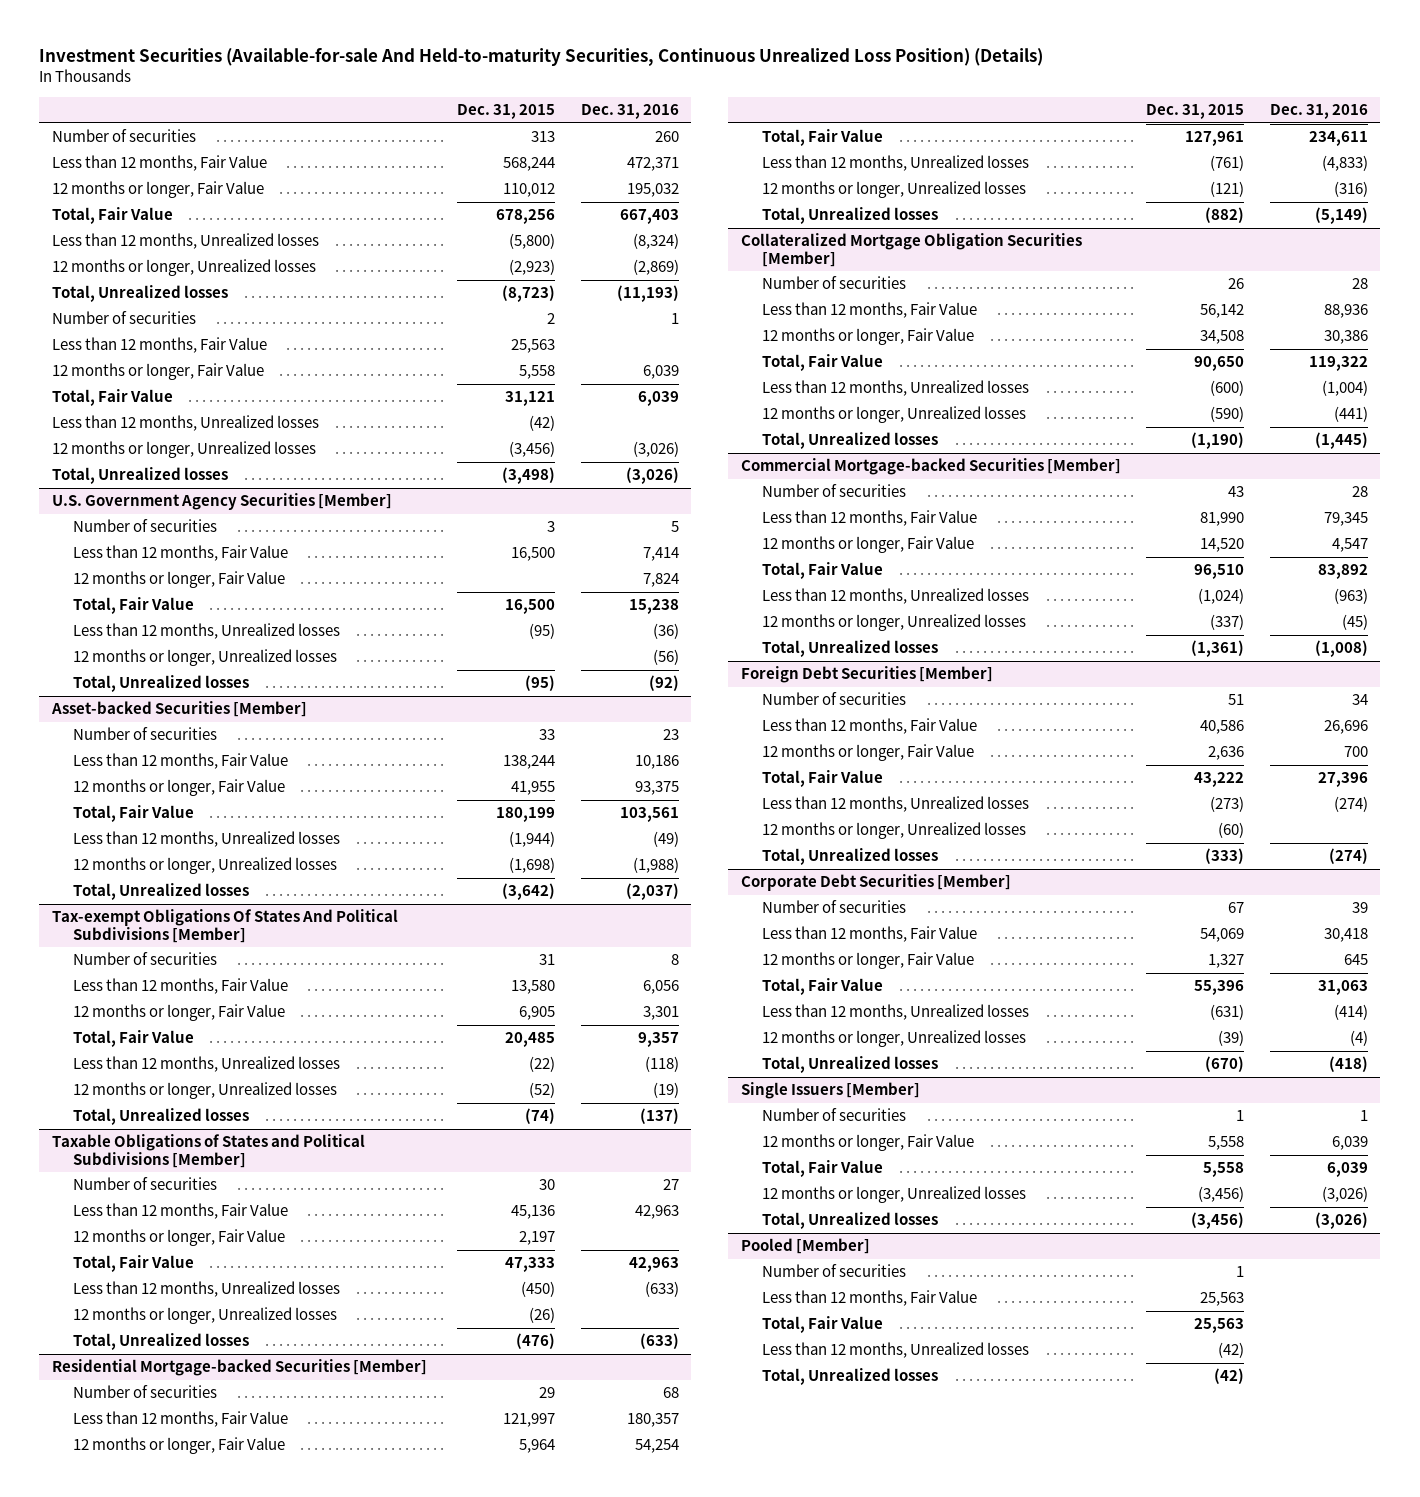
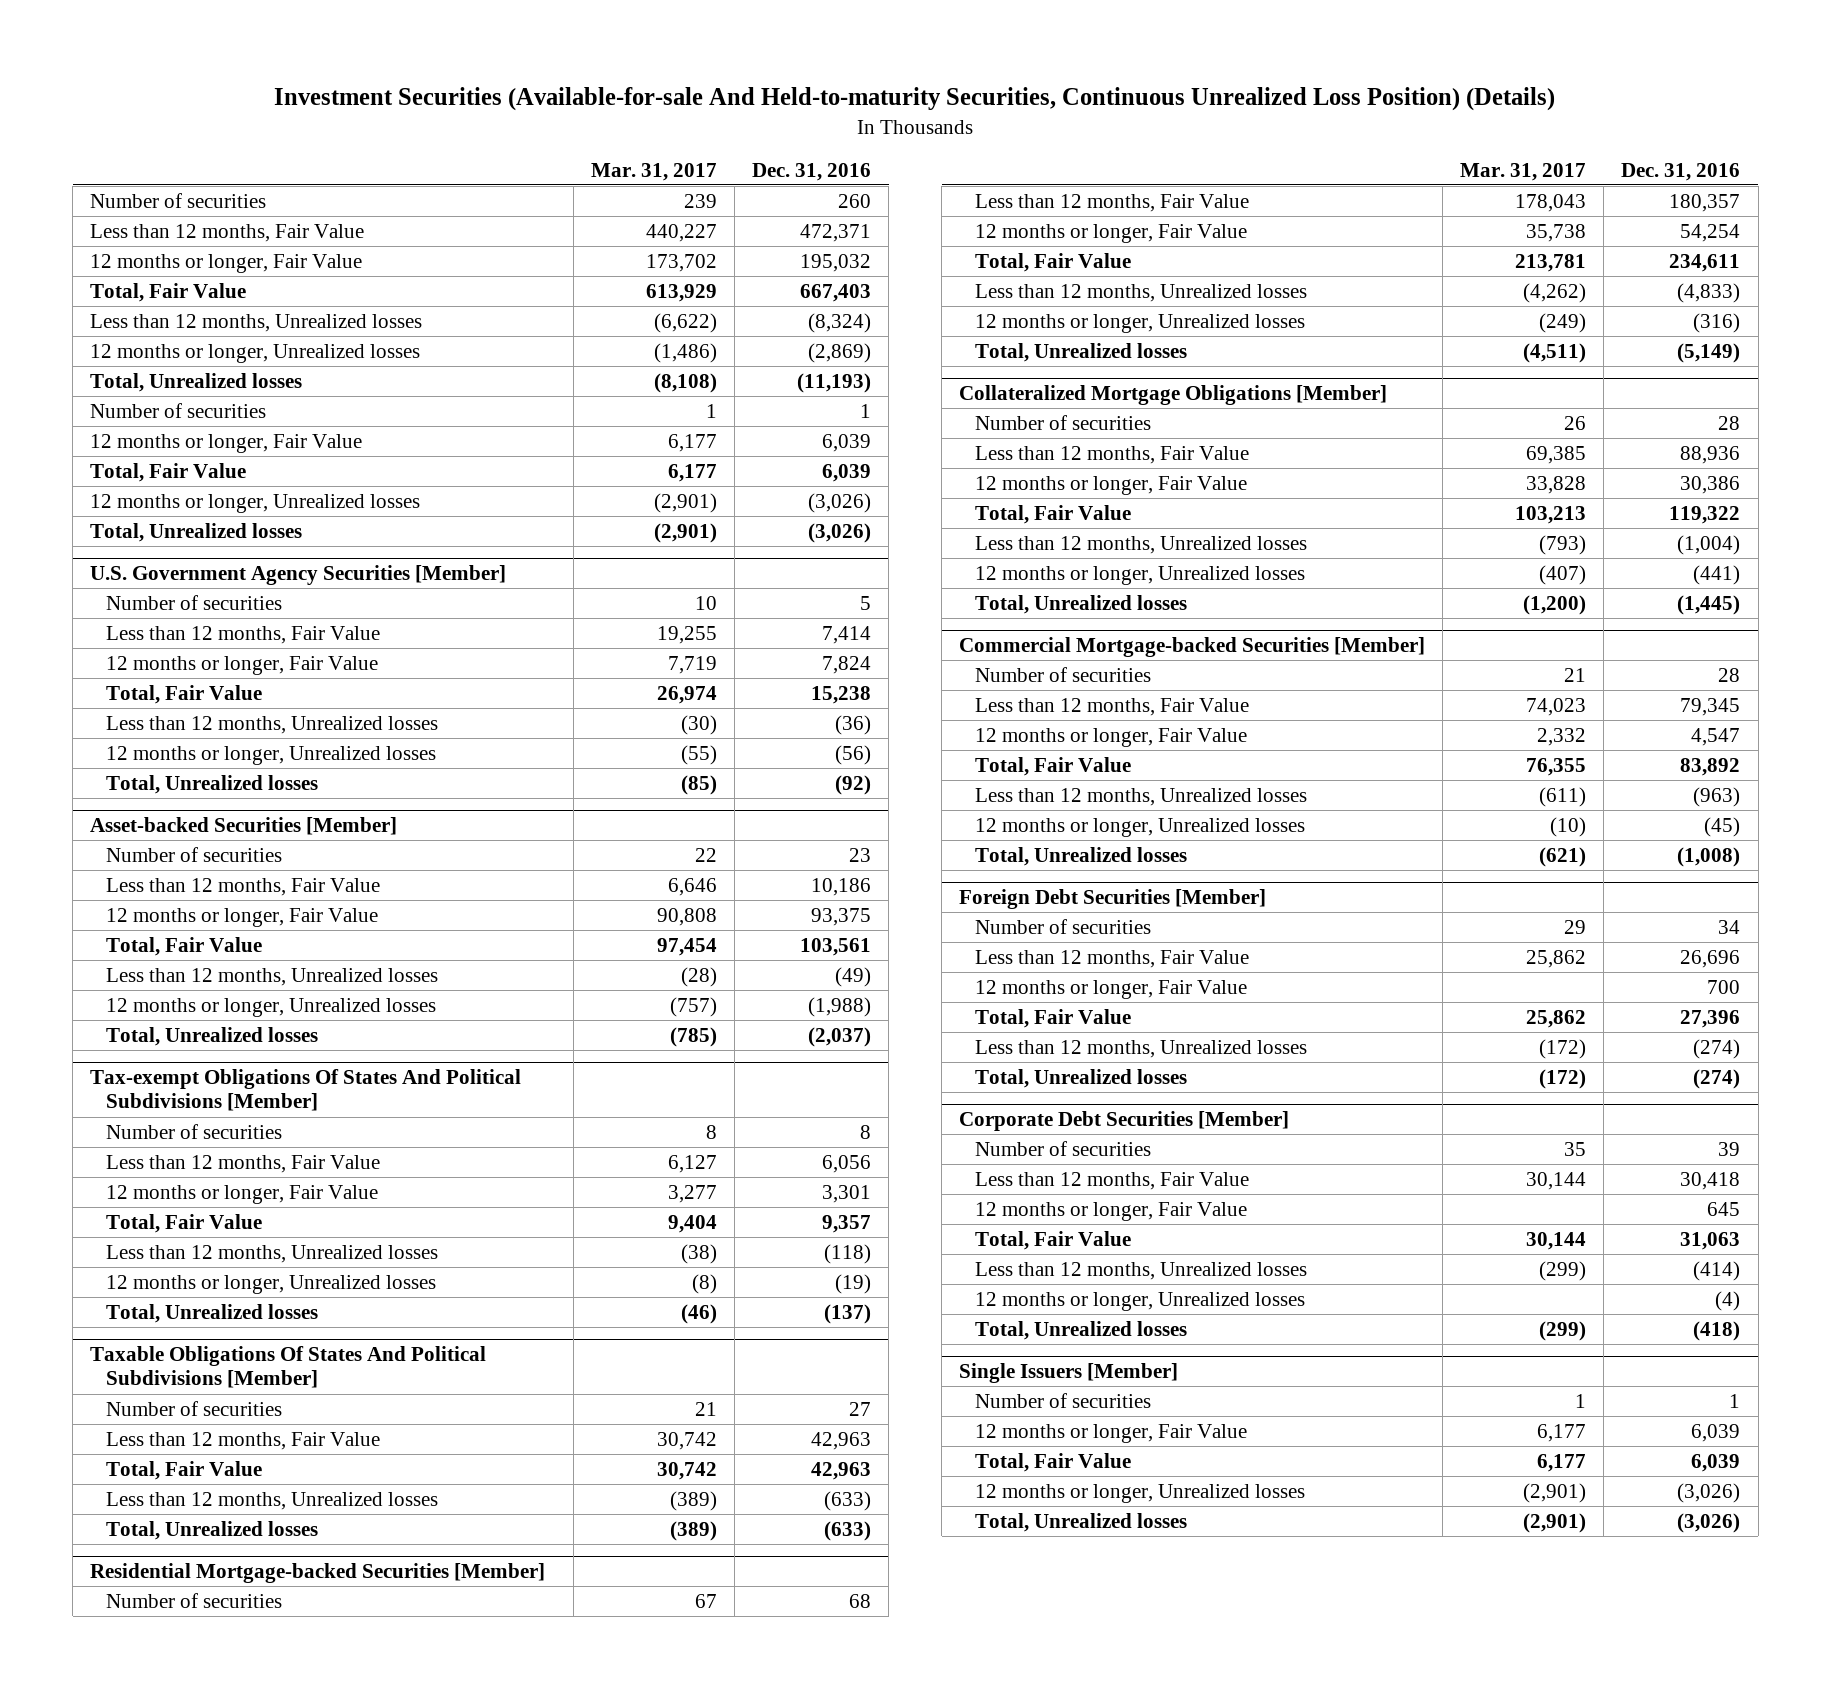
[457,104,556,120] Dec. 31, 2015 -> none
none -> [591,162,718,181] Mar. 31, 2017
[51,337,267,354] Less than 12 months, Fair Value -> none
[51,415,319,432] Less than 12 months, Unrealized losses -> none
[51,1134,365,1168] Taxable Obligations of States and Political Subdivisions [Member] -> [90,1346,487,1389] Taxable Obligations Of States And Political Subdivisions [Member]
[72,1229,285,1247] 12 months or longer, Fair Value -> none
[72,1307,337,1325] 12 months or longer, Unrealized losses -> none
[740,233,1082,267] Collateralized Mortgage Obligation Securities [Member] -> [959,385,1388,406] Collateralized Mortgage Obligations [Member]
[761,822,1026,840] 12 months or longer, Unrealized losses -> none
[740,1238,870,1255] Pooled [Member] -> none
[761,1264,906,1278] Number of securities -> none
[761,1290,977,1307] Less than 12 months, Fair Value -> none
[761,1316,883,1334] Total, Fair Value -> none
[761,1342,1029,1359] Less than 12 months, Unrealized losses -> none
[761,1368,938,1386] Total, Unrealized losses -> none

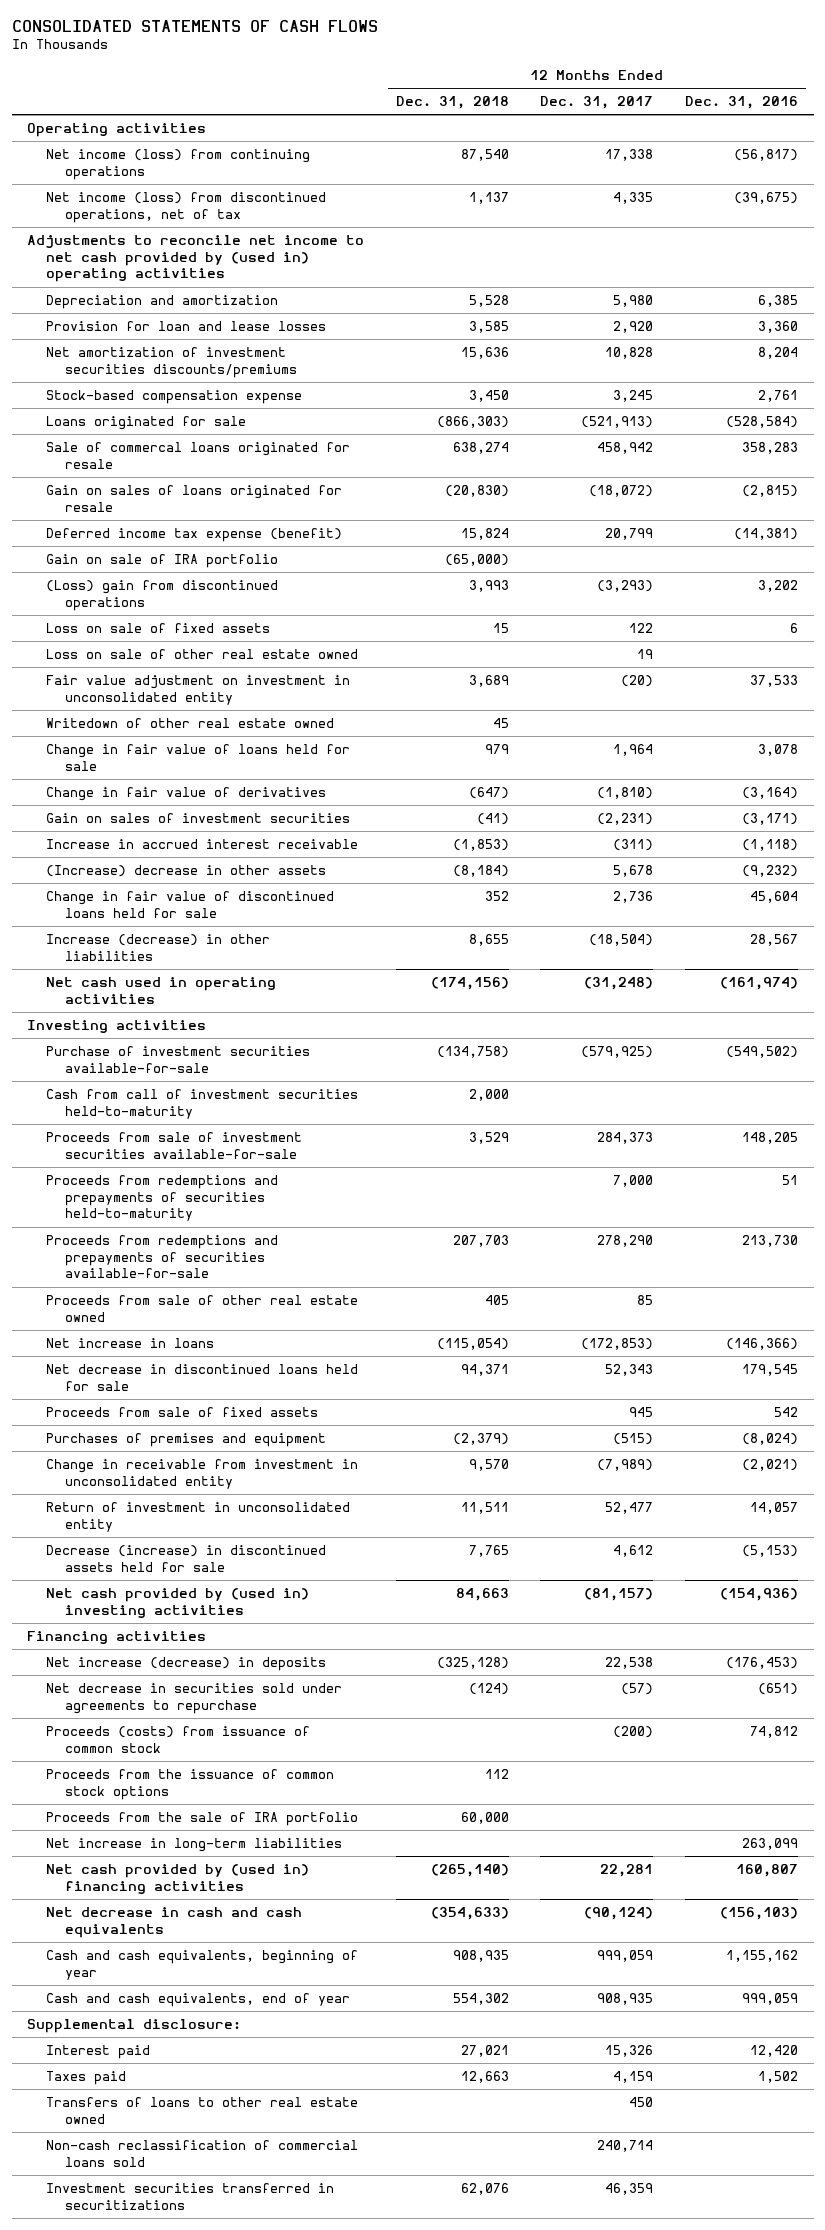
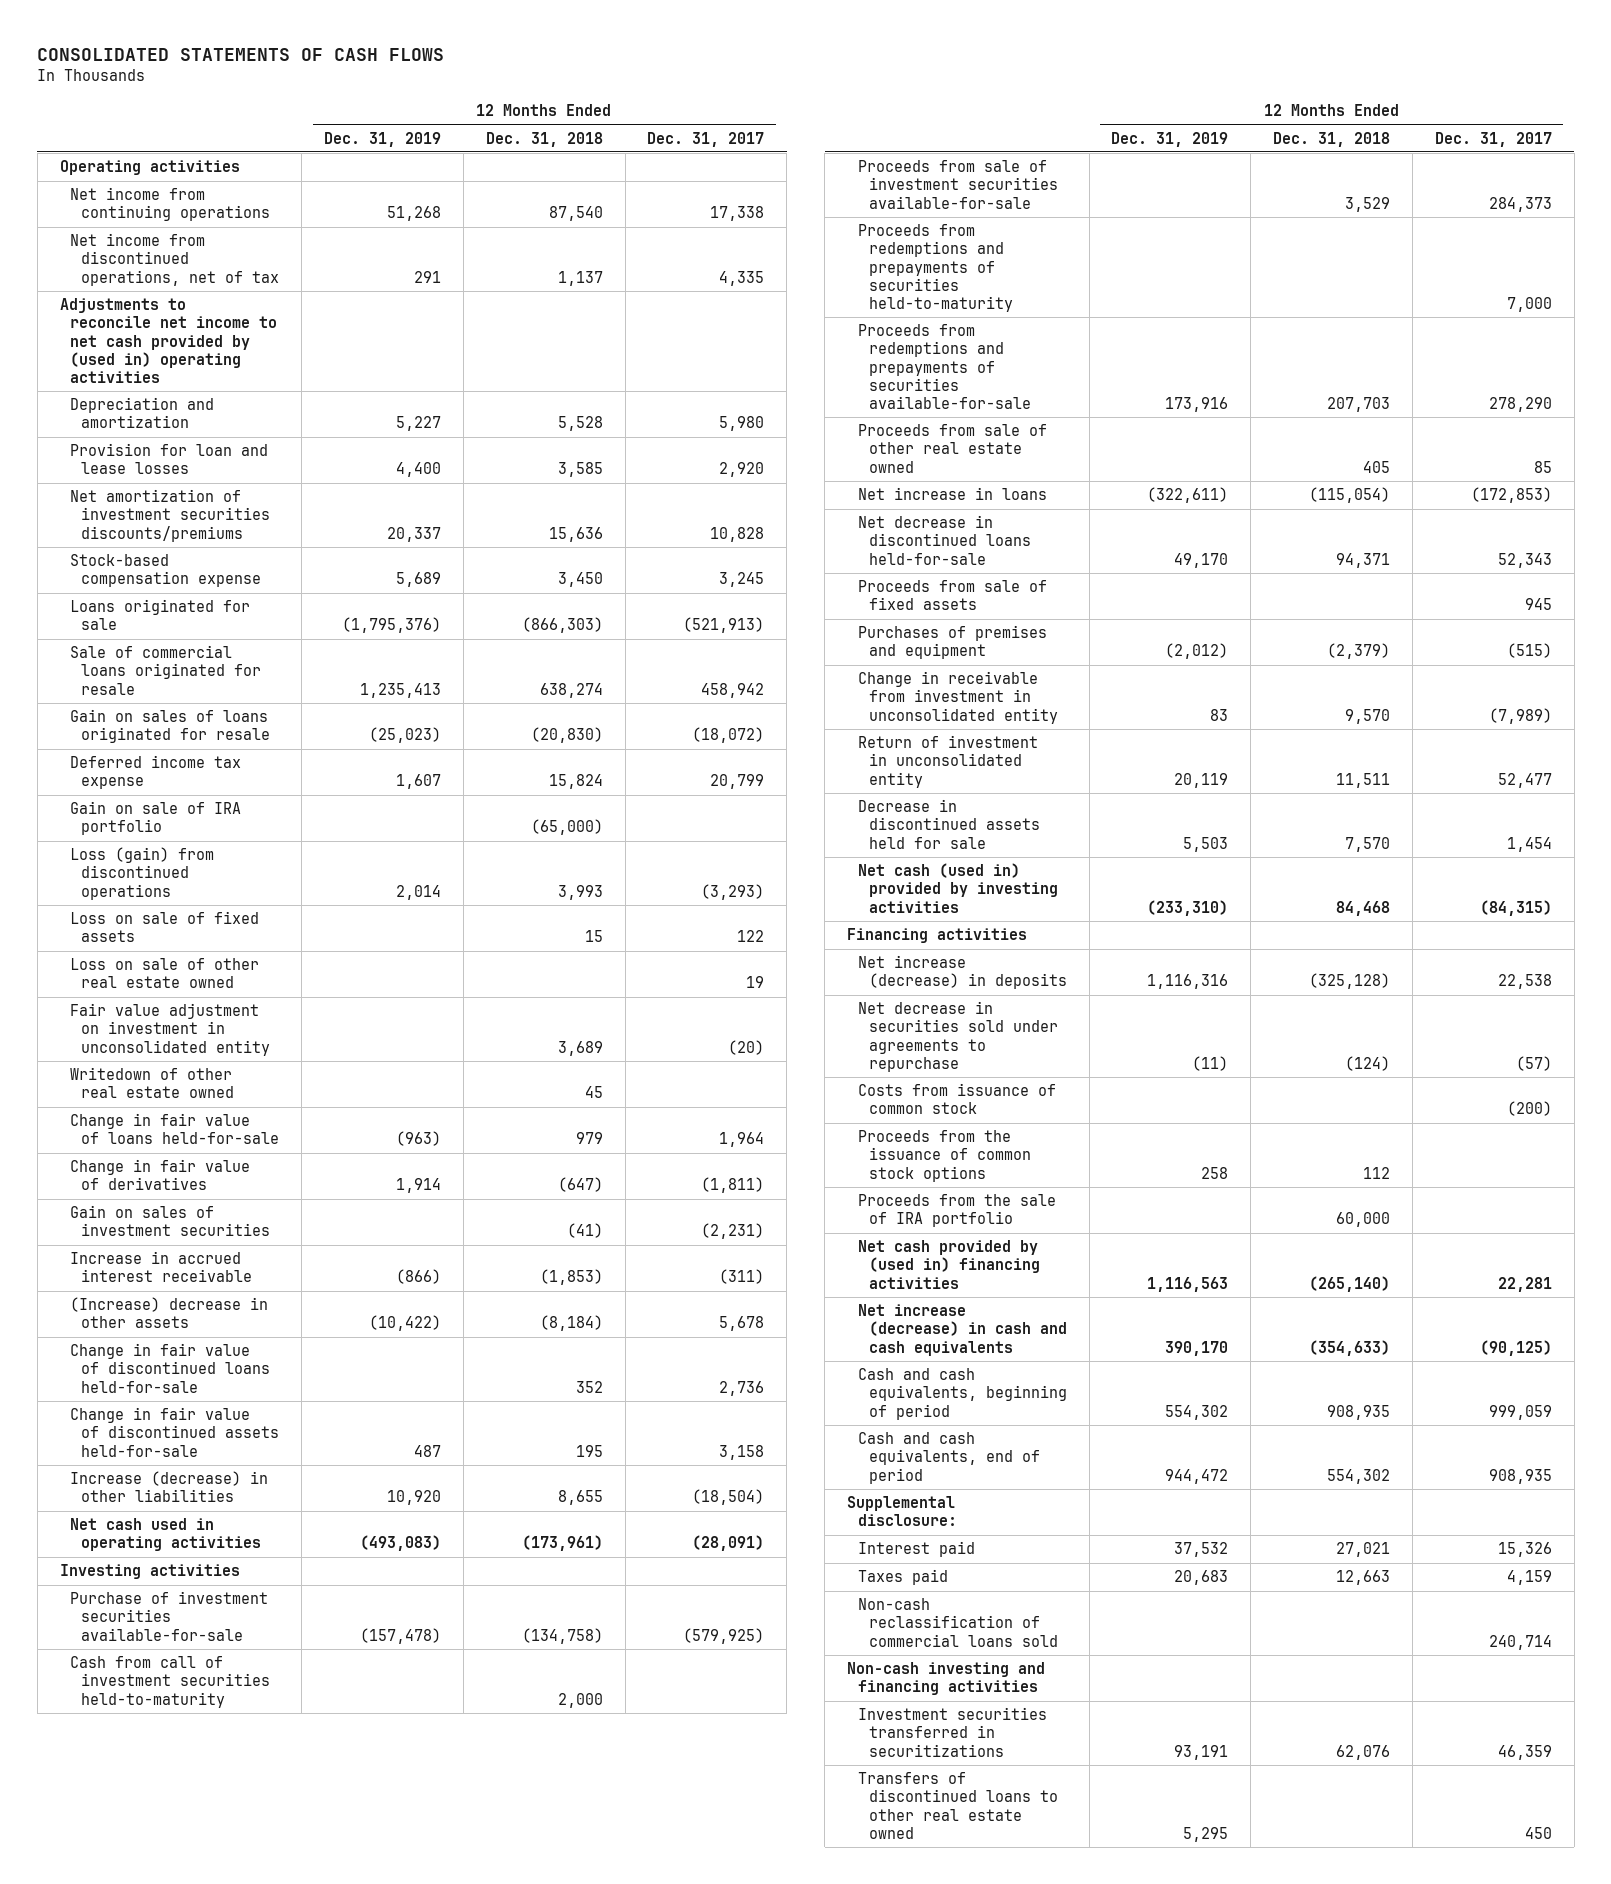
[684,96,798,110] Dec. 31, 2016 -> none
none -> [323,131,441,147] Dec. 31, 2019
[46,148,311,180] Net income (loss) from continuing operations -> [70,187,271,222] Net income from continuing operations
[46,191,327,223] Net income (loss) from discontinued operations, net of tax -> [70,233,280,286] Net income from discontinued operations, net of tax
[46,441,351,469] Sale of commercal loans originated for resale -> [70,645,262,695] Sale of commercial loans originated for resale
[46,527,343,542] Deferred income tax expense (benefit) -> [70,755,242,790] Deferred income tax expense
[46,579,279,611] (Loss) gain from discontinued operations -> [70,847,215,900] Loss (gain) from discontinued operations
[46,743,351,771] Change in fair value of loans held for sale -> [70,1113,280,1145] Change in fair value of loans held-for-sale
[597,786,654,799] (1,810) -> [701,1177,765,1194] (1,811)
[46,890,335,918] Change in fair value of discontinued loans held for sale -> [70,1343,271,1393] Change in fair value of discontinued loans held-for-sale
none -> [70,1407,280,1457] Change in fair value of discontinued assets held-for-sale
[430,976,509,990] (174,156) -> [521,1535,603,1552] (173,961)
[584,976,654,990] (31,248) -> [692,1535,765,1552] (28,091)
[46,1363,359,1391] Net decrease in discontinued loans held for sale -> [857,515,1031,565] Net decrease in discontinued loans held-for-sale
[46,1544,327,1572] Decrease (increase) in discontinued assets held for sale -> [857,799,1040,849] Decrease in discontinued assets held for sale
[468,1544,509,1557] 7,765 -> [1345,836,1391,852] 7,570
[613,1544,654,1557] 4,612 -> [1506,836,1552,852] 1,454
[46,1587,310,1618] Net cash provided by (used in) investing activities -> [857,863,1058,913] Net cash (used in) provided by investing activities
[455,1587,509,1601] 84,663 -> [1336,900,1391,916] 84,468
[584,1587,654,1601] (81,157) -> [1479,899,1552,916] (84,315)
[46,1725,311,1753] Proceeds (costs) from issuance of common stock -> [857,1083,1056,1115] Costs from issuance of common stock
[46,1837,343,1852] Net increase in long-term liabilities -> none
[46,1906,303,1938] Net decrease in cash and cash equivalents -> [857,1304,1067,1356] Net increase (decrease) in cash and cash equivalents
[584,1906,654,1920] (90,124) -> [1479,1339,1552,1356] (90,125)
[46,1949,359,1980] Cash and cash equivalents, beginning of year -> [857,1368,1067,1420] Cash and cash equivalents, beginning of period
[46,1992,351,2007] Cash and cash equivalents, end of year -> [857,1432,1040,1484] Cash and cash equivalents, end of period
[46,2096,359,2124] Transfers of loans to other real estate owned -> none
none -> [847,1662,1046,1696] Non-cash investing and financing activities
none -> [857,1772,1058,1839] Transfers of discontinued loans to other real estate owned

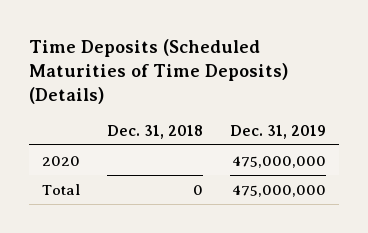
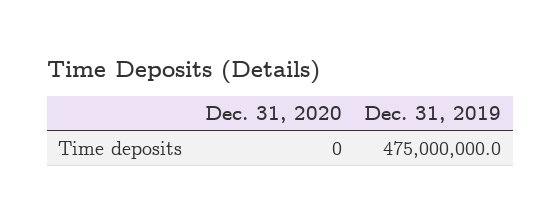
[28,38,288,104] Time Deposits (Scheduled Maturities of Time Deposits) (Details) -> [46,59,320,84] Time Deposits (Details)
[106,124,203,139] Dec. 31, 2018 -> none
none -> [204,105,342,123] Dec. 31, 2020
[41,155,80,166] 2020 -> none
[41,183,80,195] Total -> none
none -> [58,140,183,159] Time deposits

